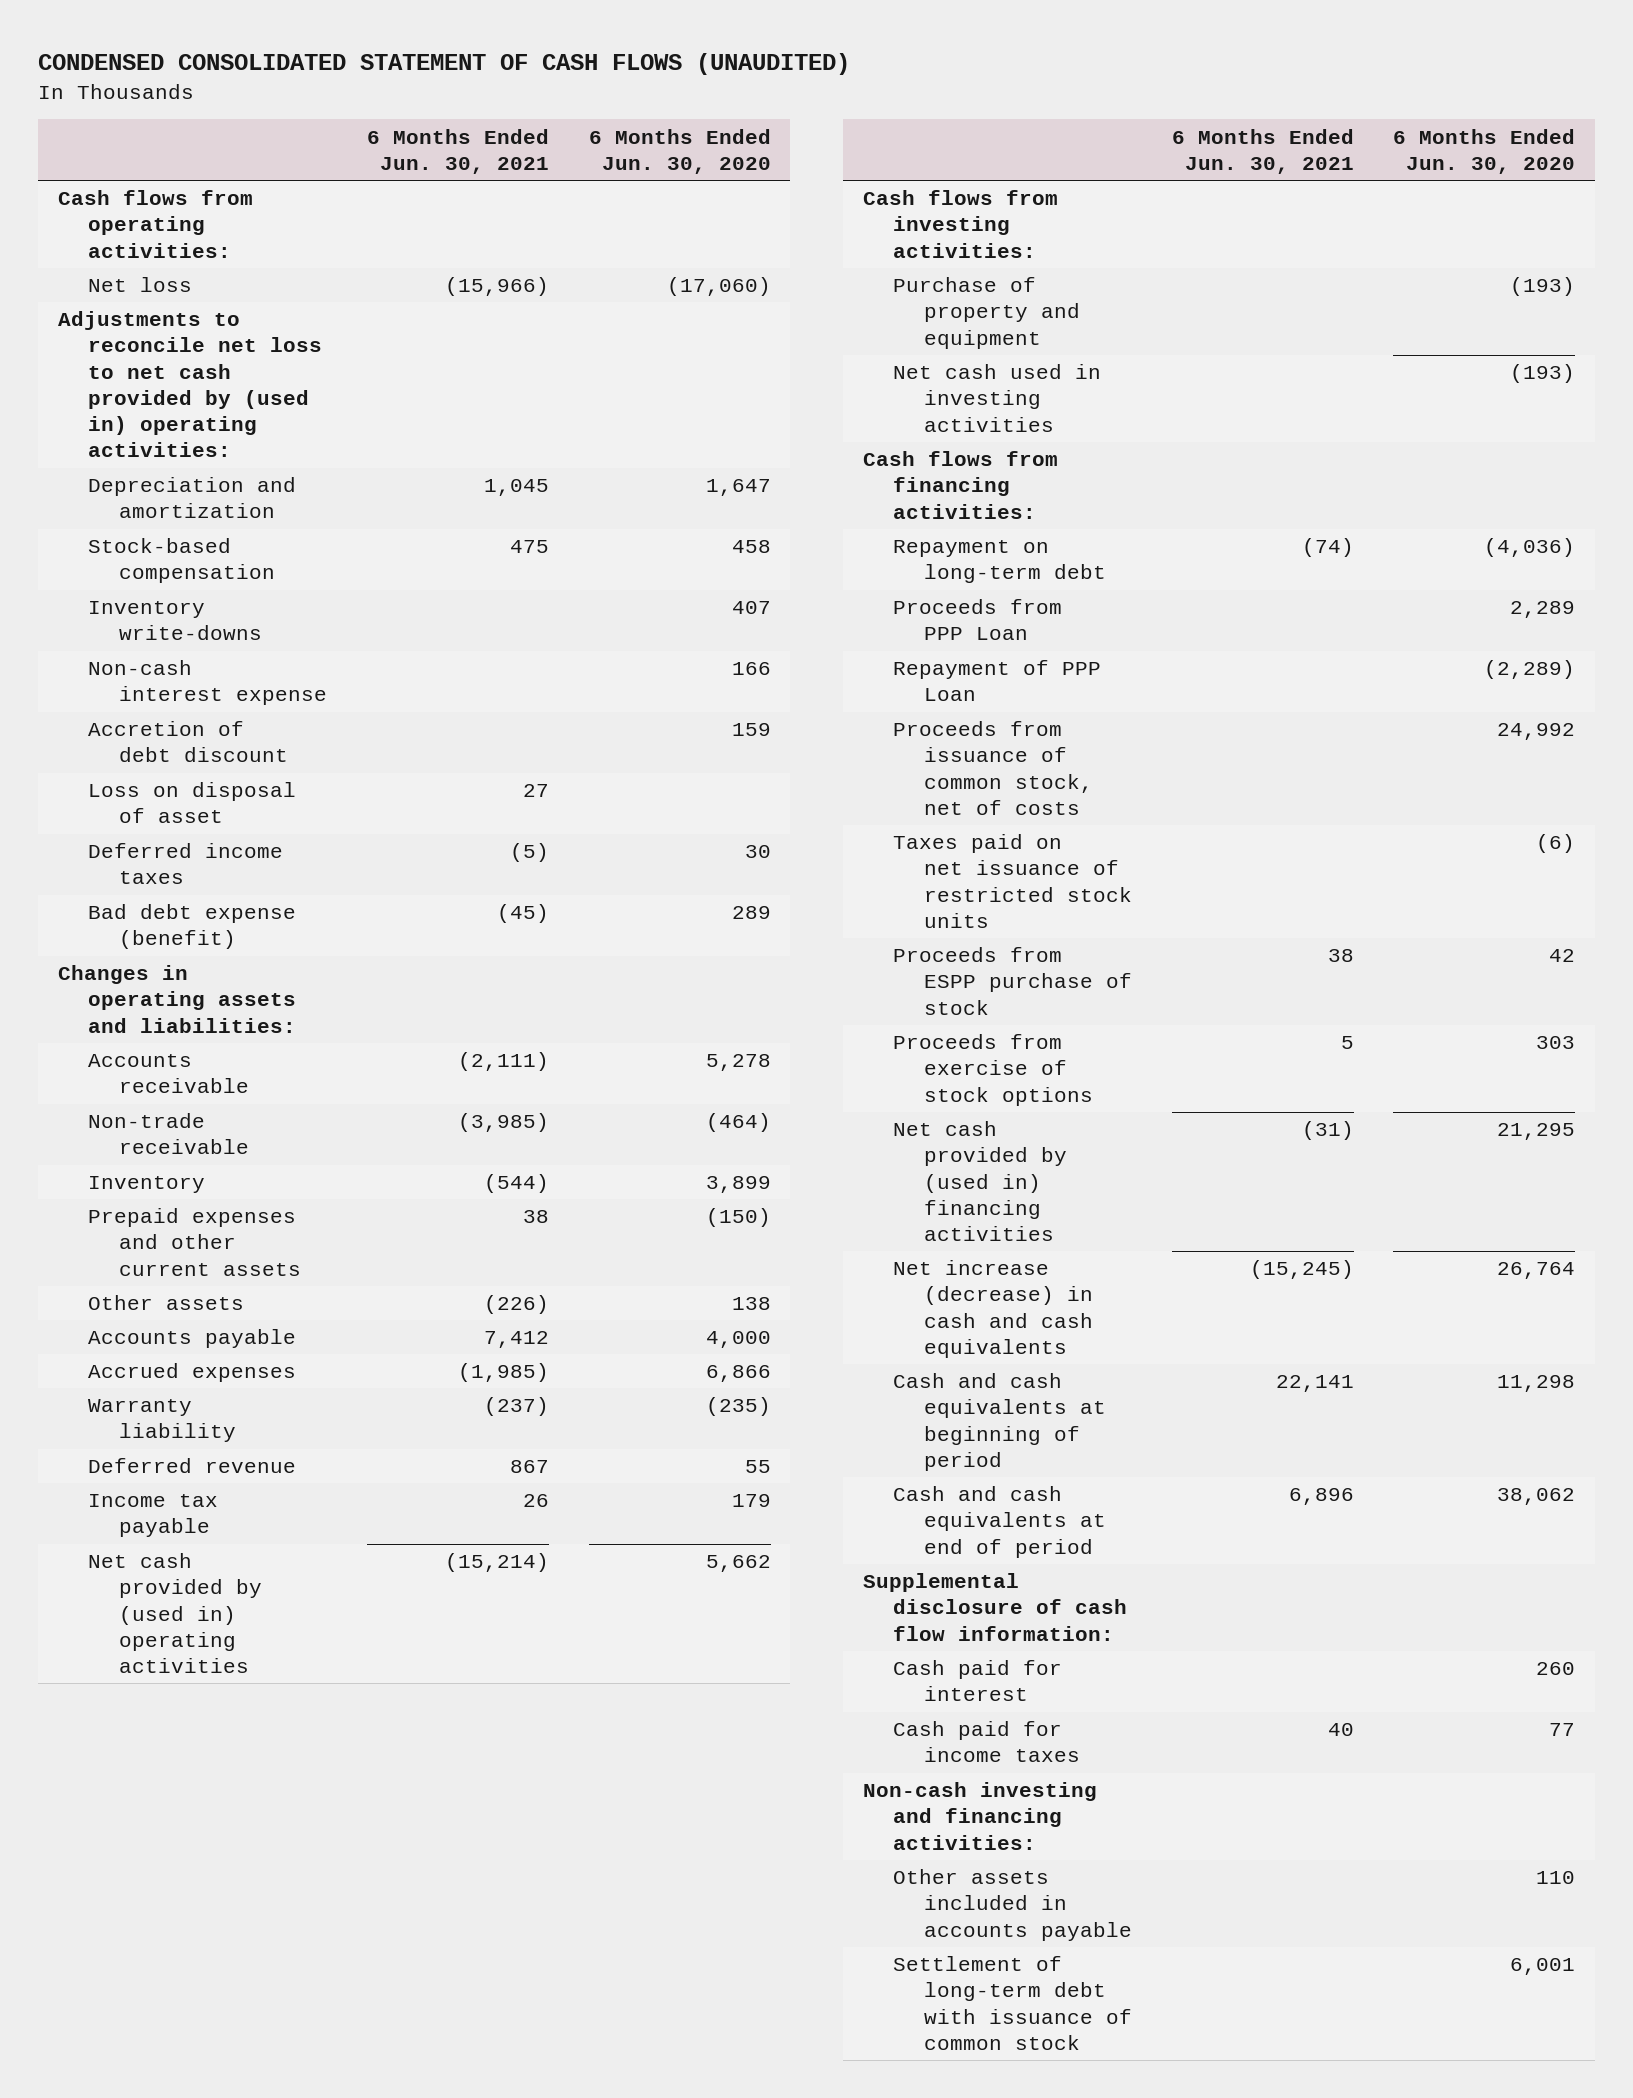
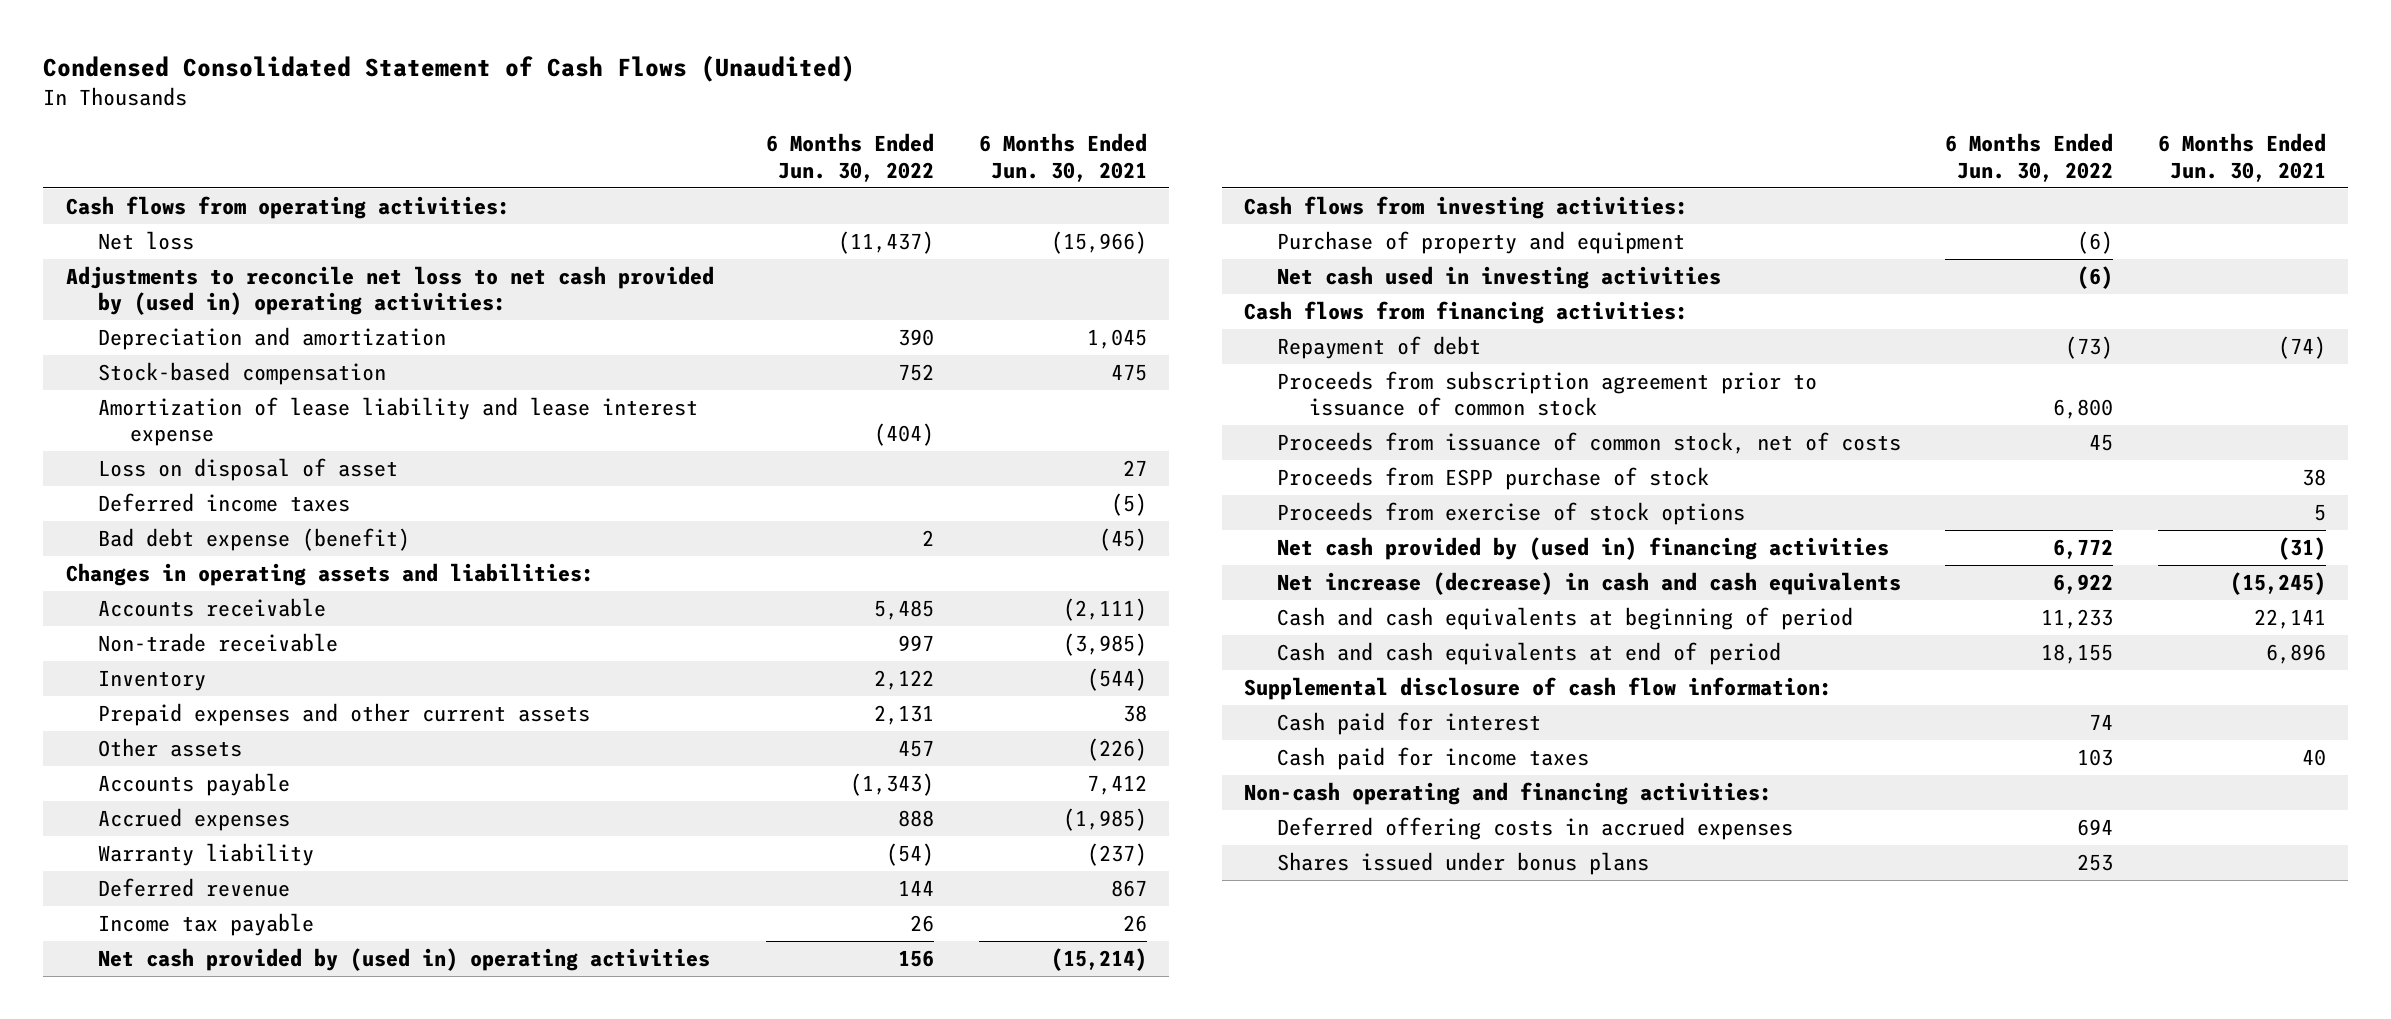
[37,53,850,76] CONDENSED CONSOLIDATED STATEMENT OF CASH FLOWS (UNAUDITED) -> [43,55,856,83] Condensed Consolidated Statement of Cash Flows (Unaudited)
[588,128,771,174] 6 Months Ended Jun. 30, 2020 -> none
none -> [766,133,935,182] 6 Months Ended Jun. 30, 2022
[88,601,263,641] Inventory write-downs -> none
[88,660,328,706] Non-cash interest expense -> none
[88,721,289,763] Accretion of debt discount -> none
none -> [97,396,698,447] Amortization of lease liability and lease interest expense
[893,599,1063,641] Proceeds from PPP Loan -> none
[893,660,1102,702] Repayment of PPP Loan -> none
[893,540,1106,584] Repayment on long-term debt -> [1276,335,1481,359] Repayment of debt
none -> [1276,370,1817,417] Proceeds from subscription agreement prior to issuance of common stock
[893,834,1132,928] Taxes paid on net issuance of restricted stock units -> none
[893,1869,1132,1941] Other assets included in accounts payable -> none
[893,1956,1132,2050] Settlement of long-term debt with issuance of common stock -> none
[862,1782,1097,1850] Non-cash investing and financing activities: -> [1244,781,1773,805] Non-cash operating and financing activities:
none -> [1276,816,1793,840] Deferred offering costs in accrued expenses
none -> [1276,851,1649,875] Shares issued under bonus plans

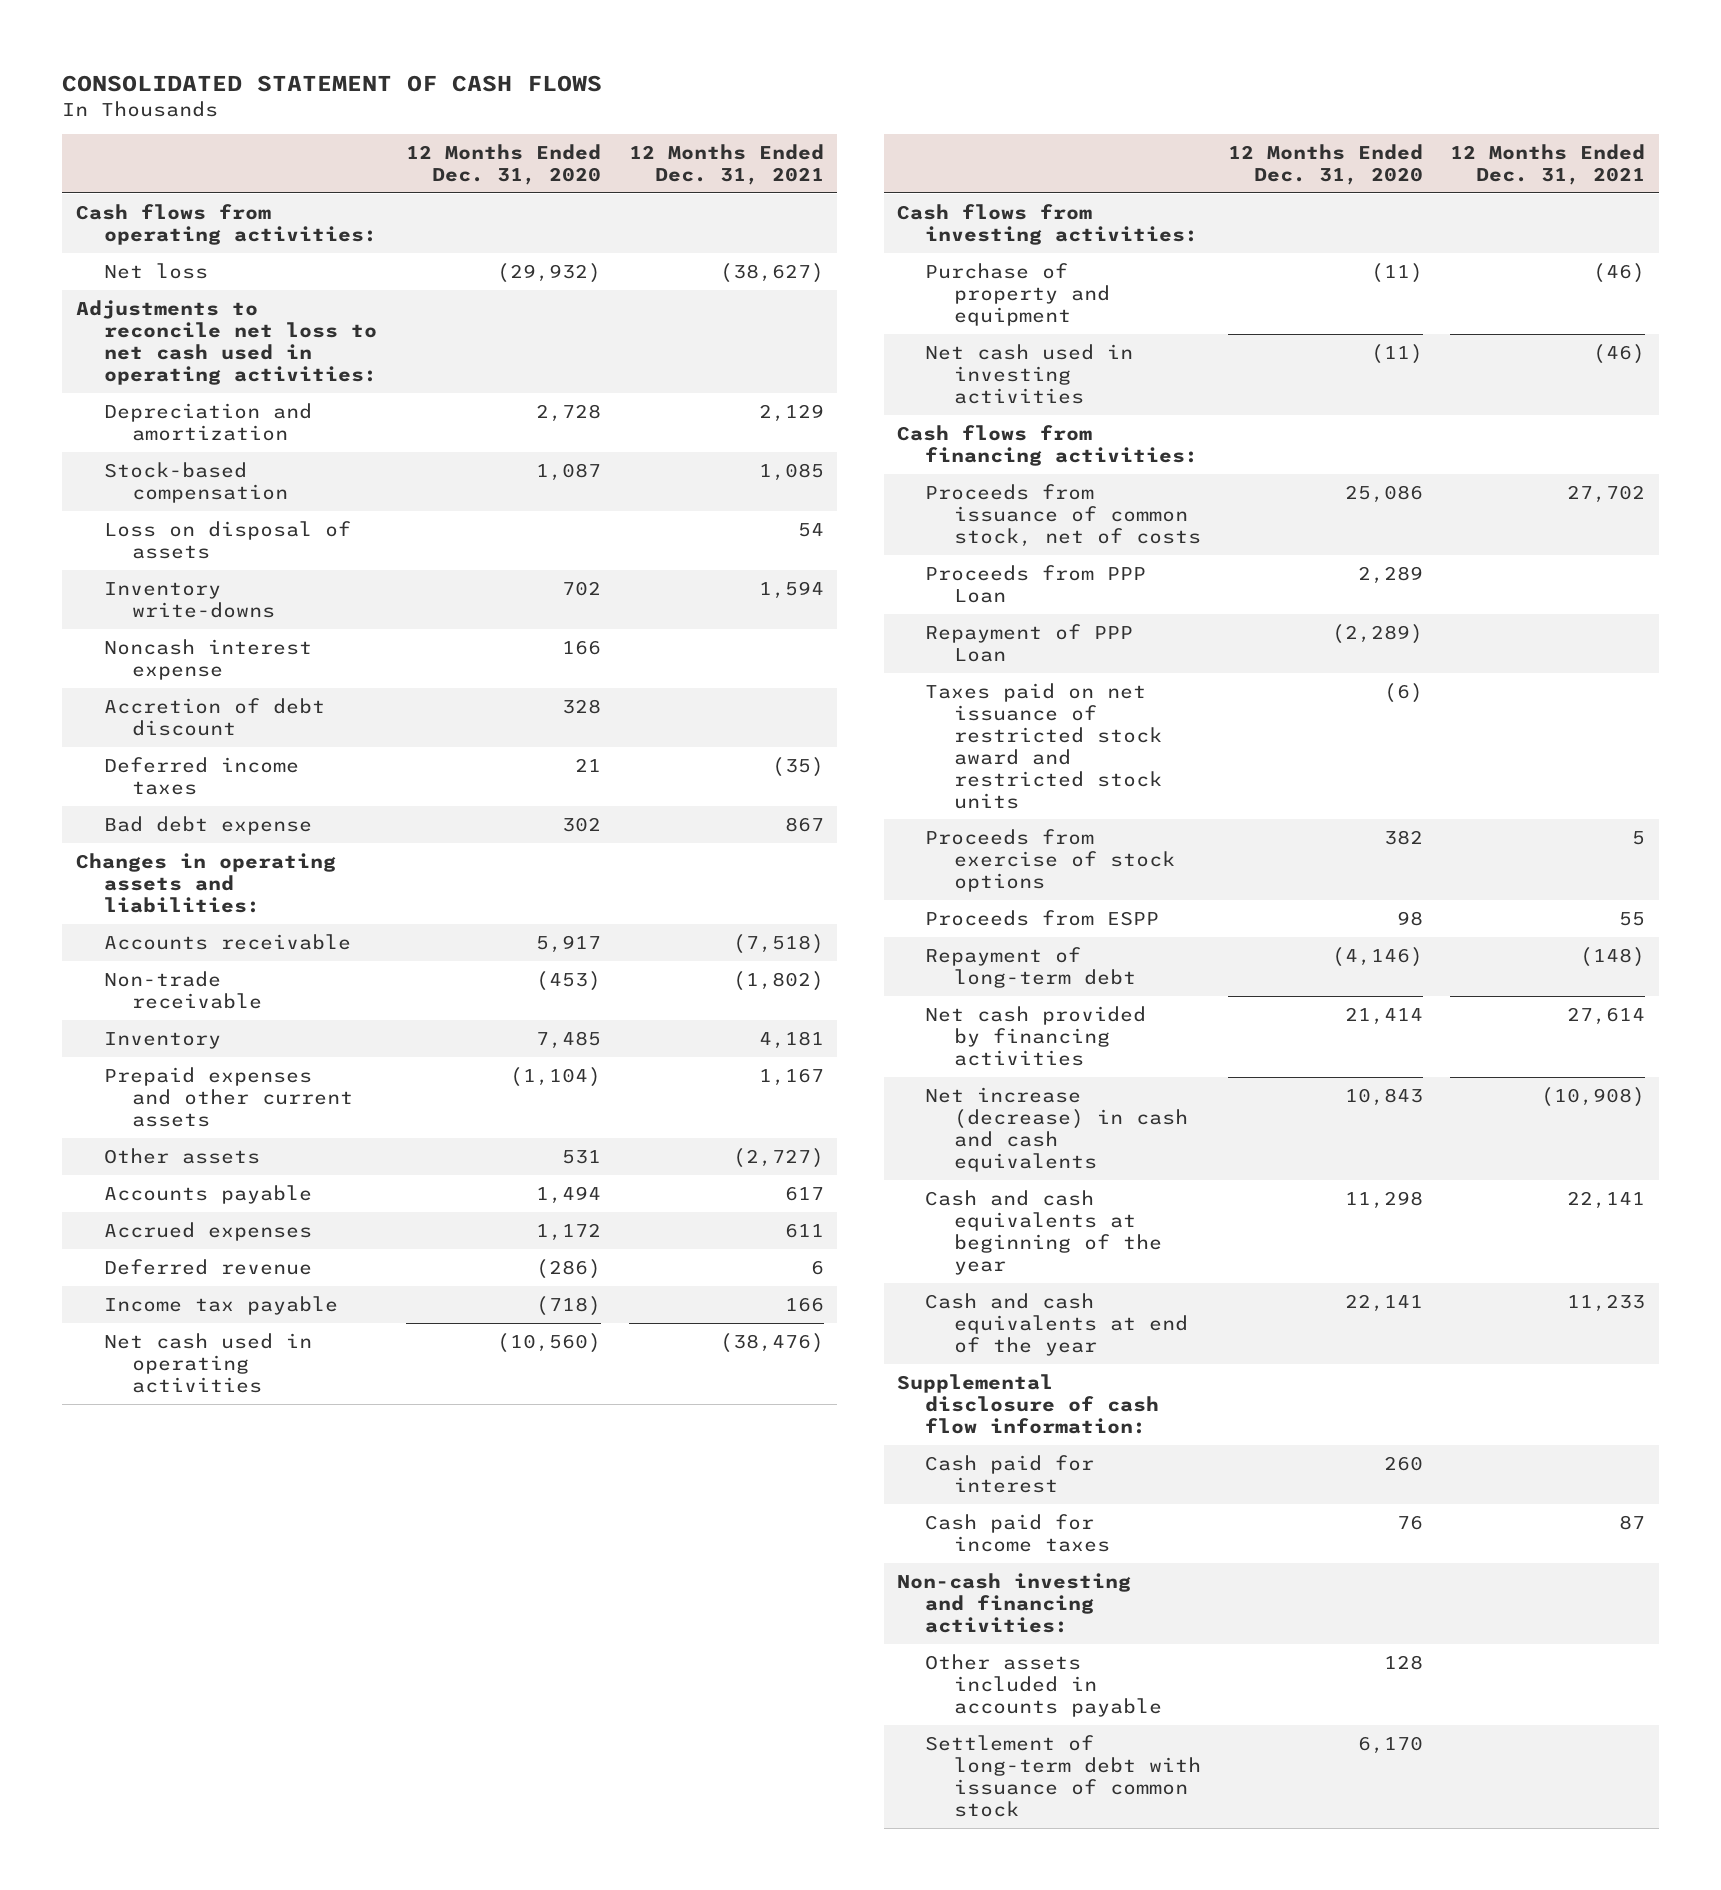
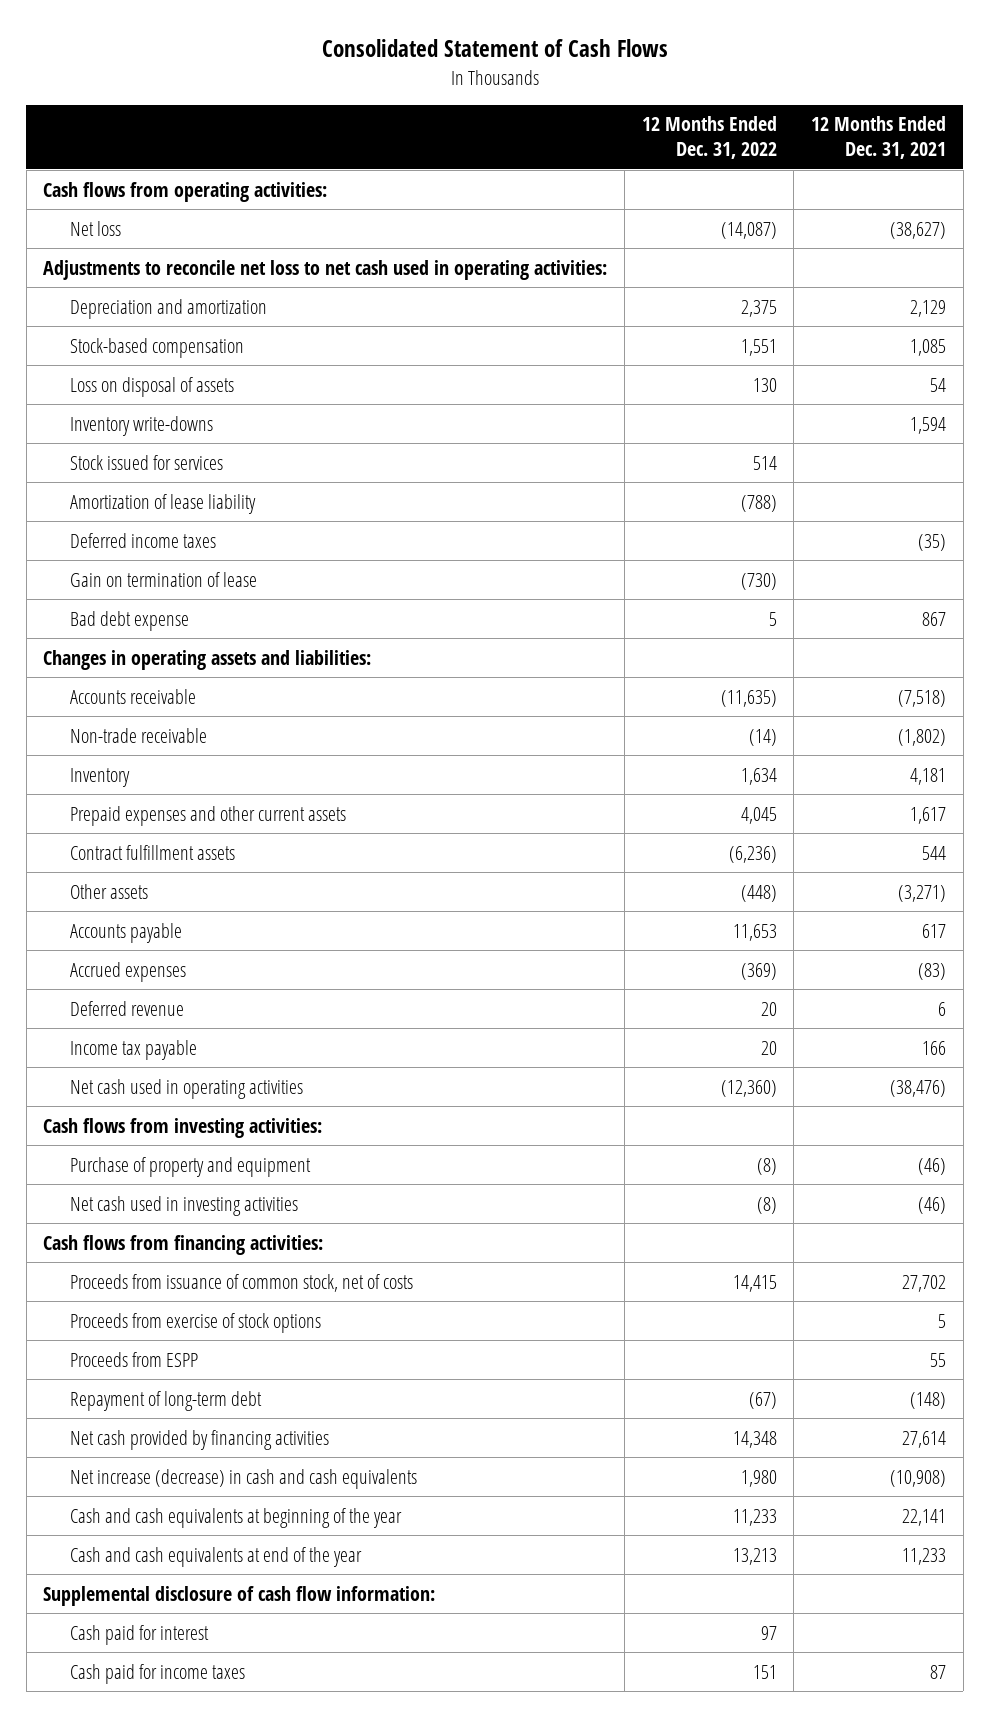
[62,74,603,92] CONSOLIDATED STATEMENT OF CASH FLOWS -> [321,39,668,58] Consolidated Statement of Cash Flows
[406,144,602,186] 12 Months Ended Dec. 31, 2020 -> none
none -> [641,116,777,160] 12 Months Ended Dec. 31, 2022
[103,638,312,680] Noncash interest expense -> none
[103,697,325,736] Accretion of debt discount -> none
none -> [70,454,224,470] Stock issued for services
none -> [70,493,257,514] Amortization of lease liability
none -> [70,571,258,587] Gain on termination of lease
[758,1067,824,1086] 1,167 -> [909,806,946,824] 1,617
none -> [70,844,236,860] Contract fulfillment assets
[732,1147,824,1168] (2,727) -> [897,884,946,902] (3,271)
[784,1222,824,1238] 611 -> [917,962,946,980] (83)
[925,564,1147,603] Proceeds from PPP Loan -> none
[925,623,1134,662] Repayment of PPP Loan -> none
[925,682,1162,809] Taxes paid on net issuance of restricted stock award and restricted stock units -> none
[897,1572,1132,1633] Non-cash investing and financing activities: -> none
[925,1653,1162,1717] Other assets included in accounts payable -> none
[925,1734,1201,1817] Settlement of long-term debt with issuance of common stock -> none

